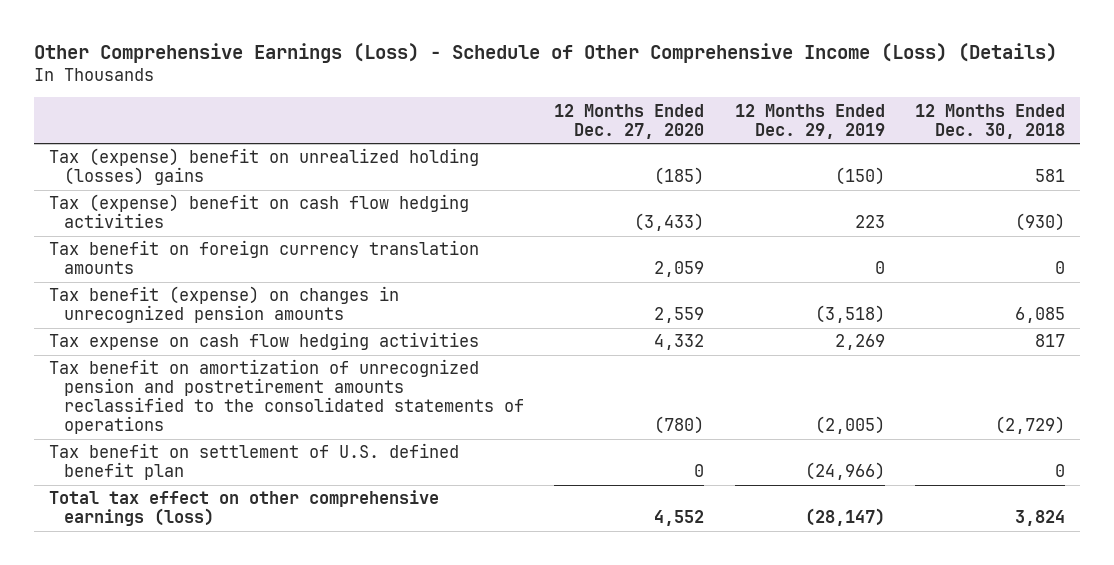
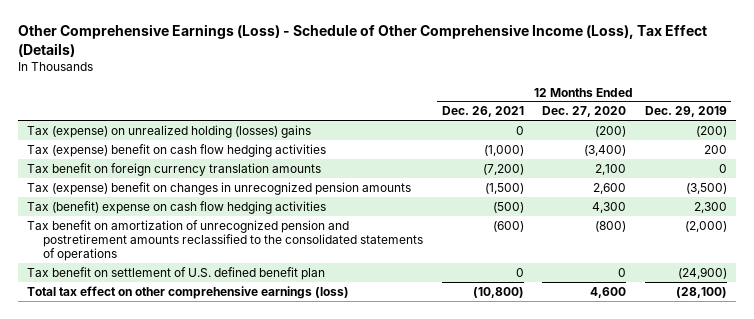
[33,42,1057,63] Other Comprehensive Earnings (Loss) - Schedule of Other Comprehensive Income (Loss) (Details) -> [17,24,707,58] Other Comprehensive Earnings (Loss) - Schedule of Other Comprehensive Income (Loss), Tax Effect (Details)
[915,103,1066,139] 12 Months Ended Dec. 30, 2018 -> none
none -> [441,106,524,118] Dec. 26, 2021
[48,148,479,186] Tax (expense) benefit on unrealized holding (losses) gains -> [26,124,311,138] Tax (expense) on unrealized holding (losses) gains
[654,167,705,186] (185) -> [595,125,627,137] (200)
[834,167,885,186] (150) -> [695,125,727,137] (200)
[634,213,705,232] (3,433) -> [584,144,627,156] (3,400)
[854,215,885,229] 223 -> [703,144,727,154] 200
[654,261,705,278] 2,059 -> [595,163,627,175] 2,100
[48,286,399,324] Tax benefit (expense) on changes in unrecognized pension amounts -> [26,181,411,195] Tax (expense) benefit on changes in unrecognized pension amounts
[654,307,705,324] 2,559 -> [593,182,627,194] 2,600
[814,305,885,324] (3,518) -> [685,182,727,194] (3,500)
[48,332,479,351] Tax expense on cash flow hedging activities -> [26,200,326,214] Tax (benefit) expense on cash flow hedging activities
[654,334,705,351] 4,332 -> [592,201,627,213] 4,300
[834,334,885,351] 2,269 -> [693,201,727,213] 2,300
[654,416,705,435] (780) -> [595,220,627,232] (800)
[814,416,885,435] (2,005) -> [684,220,727,232] (2,000)
[804,462,885,481] (24,966) -> [677,266,727,279] (24,900)
[654,510,705,527] 4,552 -> [590,286,627,298] 4,600
[804,508,885,527] (28,147) -> [675,286,727,298] (28,100)

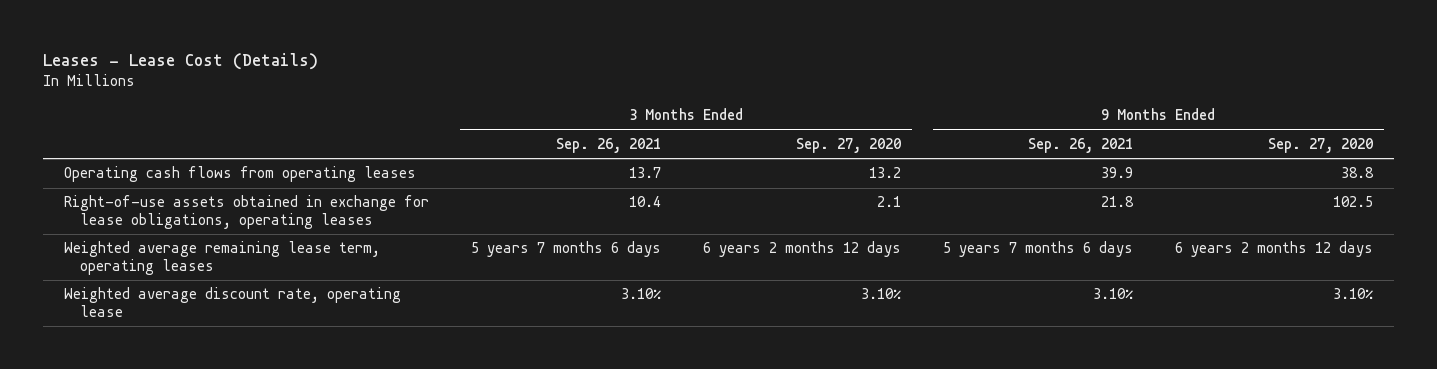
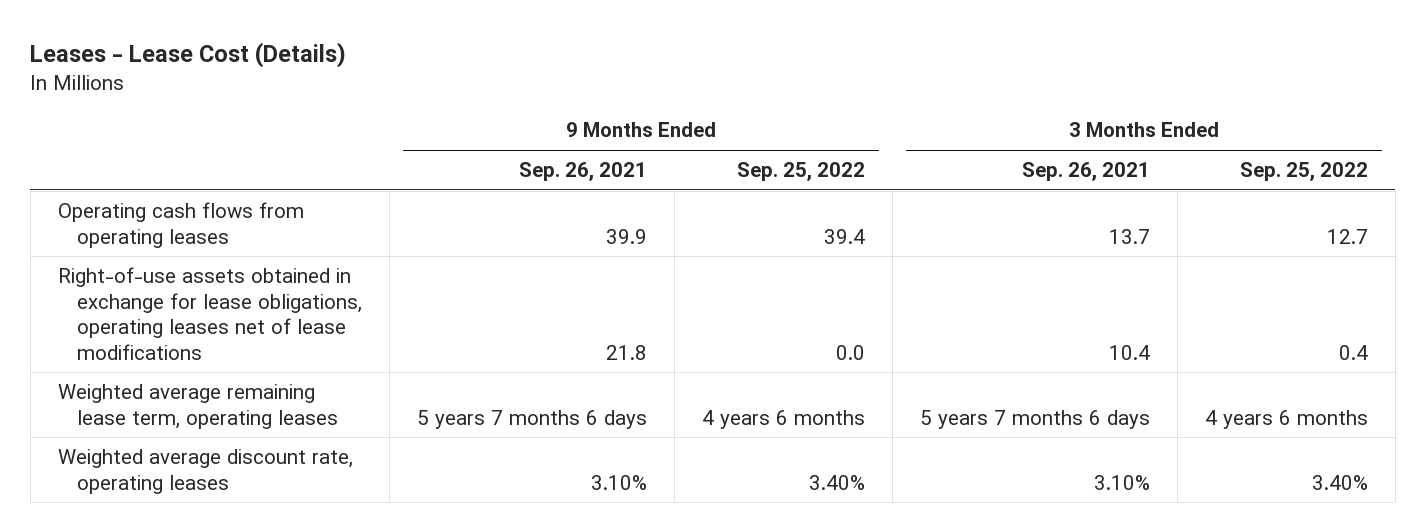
[796,138,902,154] Sep. 27, 2020 -> none
[1268,138,1374,154] Sep. 27, 2020 -> none
none -> [736,162,865,182] Sep. 25, 2022
none -> [1239,162,1368,182] Sep. 25, 2022
[63,195,429,230] Right-of-use assets obtained in exchange for lease obligations, operating leases -> [57,267,362,360] Right-of-use assets obtained in exchange for lease obligations, operating leases net of lease modifications
[63,287,401,318] Weighted average discount rate, operating lease -> [57,449,353,494] Weighted average discount rate, operating leases

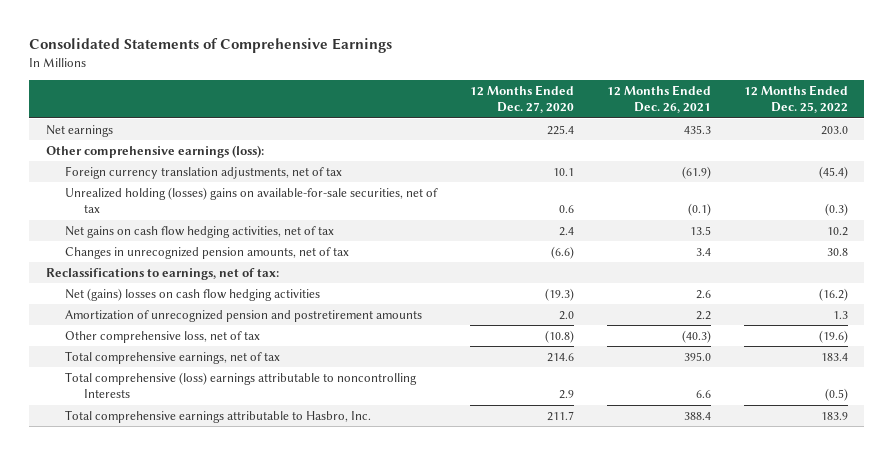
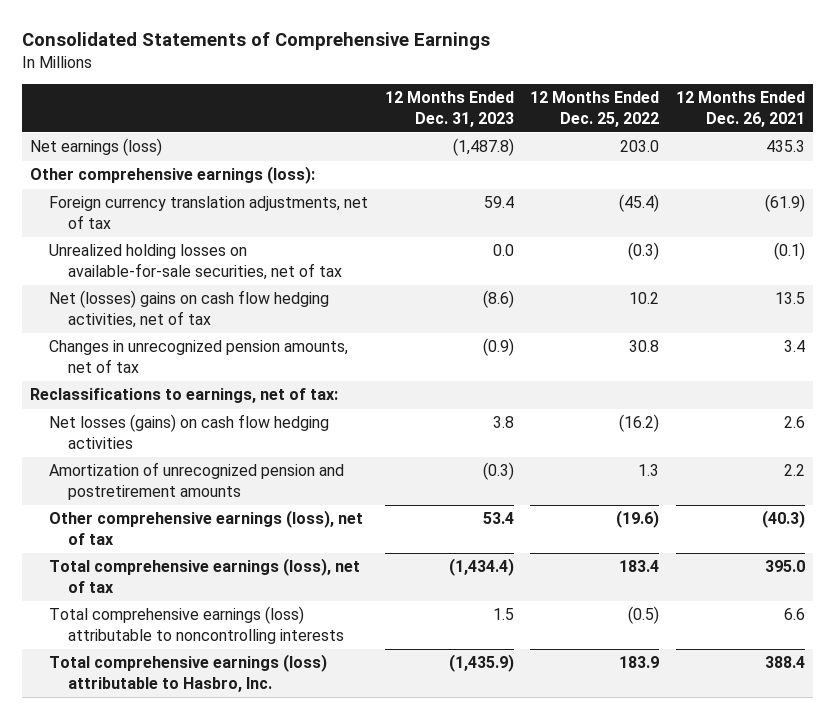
[469,84,574,114] 12 Months Ended Dec. 27, 2020 -> none
none -> [384,91,514,127] 12 Months Ended Dec. 31, 2023
[45,124,113,137] Net earnings -> [30,138,163,157] Net earnings (loss)
[64,186,438,214] Unrealized holding (losses) gains on available-for-sale securities, net of tax -> [49,244,343,280] Unrealized holding losses on available-for-sale securities, net of tax
[64,225,334,238] Net gains on cash flow hedging activities, net of tax -> [49,290,330,328] Net (losses) gains on cash flow hedging activities, net of tax
[64,287,320,301] Net (gains) losses on cash flow hedging activities -> [49,414,330,449] Net losses (gains) on cash flow hedging activities
[64,330,260,343] Other comprehensive loss, net of tax -> [49,510,364,545] Other comprehensive earnings (loss), net of tax
[64,350,280,364] Total comprehensive earnings, net of tax -> [49,558,361,593] Total comprehensive earnings (loss), net of tax
[64,371,417,399] Total comprehensive (loss) earnings attributable to noncontrolling Interests -> [49,606,345,644] Total comprehensive earnings (loss) attributable to noncontrolling interests
[64,409,371,423] Total comprehensive earnings attributable to Hasbro, Inc. -> [49,654,328,692] Total comprehensive earnings (loss) attributable to Hasbro, Inc.

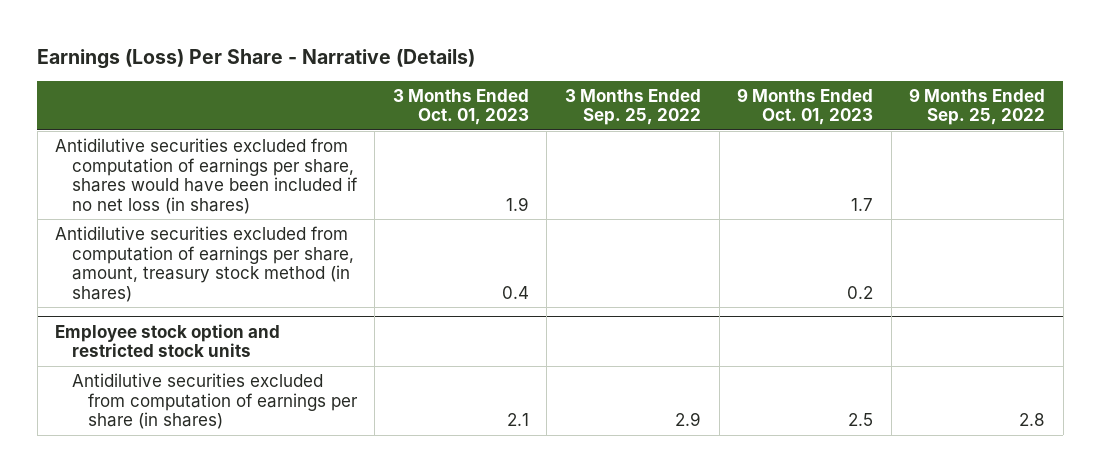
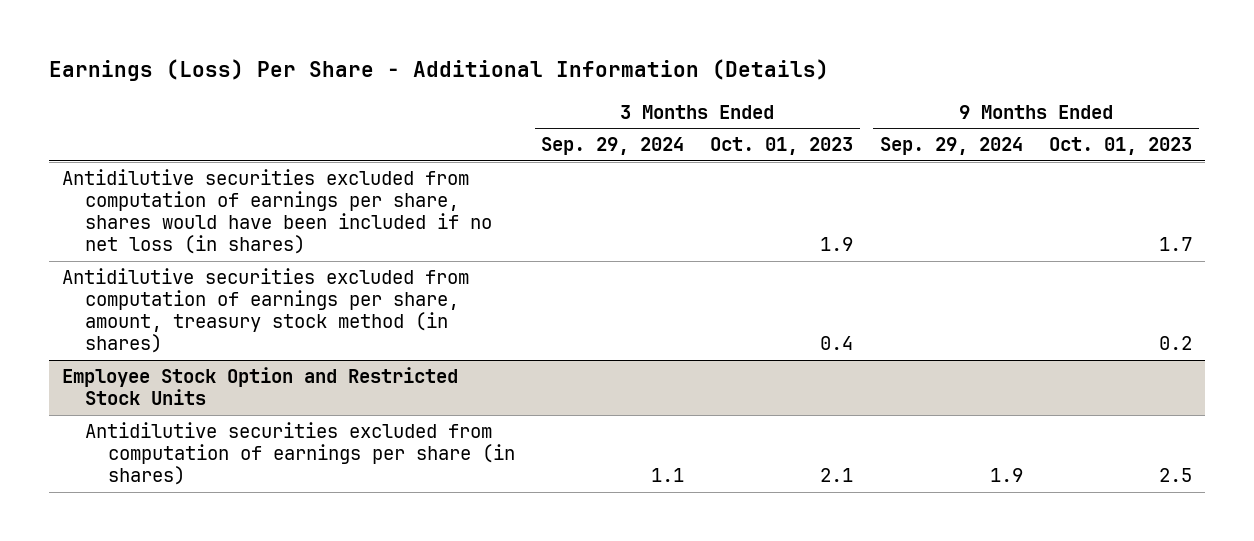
[37,48,476,69] Earnings (Loss) Per Share - Narrative (Details) -> [48,59,829,82] Earnings (Loss) Per Share - Additional Information (Details)
[565,88,702,126] 3 Months Ended Sep. 25, 2022 -> none
[909,87,1046,126] 9 Months Ended Sep. 25, 2022 -> none
none -> [541,137,685,156] Sep. 29, 2024
none -> [879,137,1023,156] Sep. 29, 2024
[55,323,281,358] Employee stock option and restricted stock units -> [61,366,458,406] Employee Stock Option and Restricted Stock Units

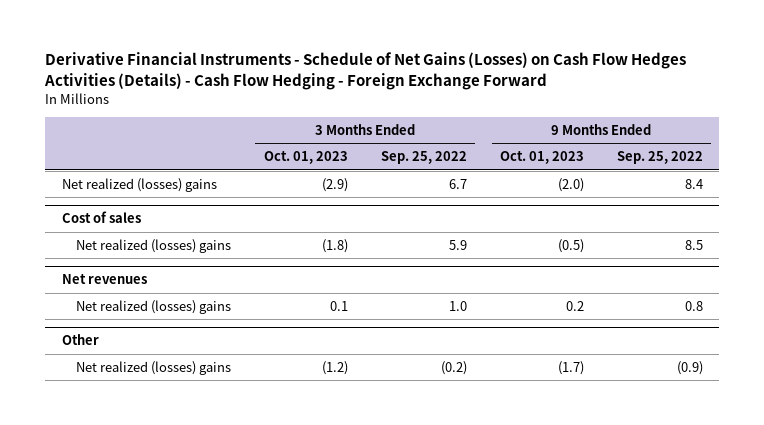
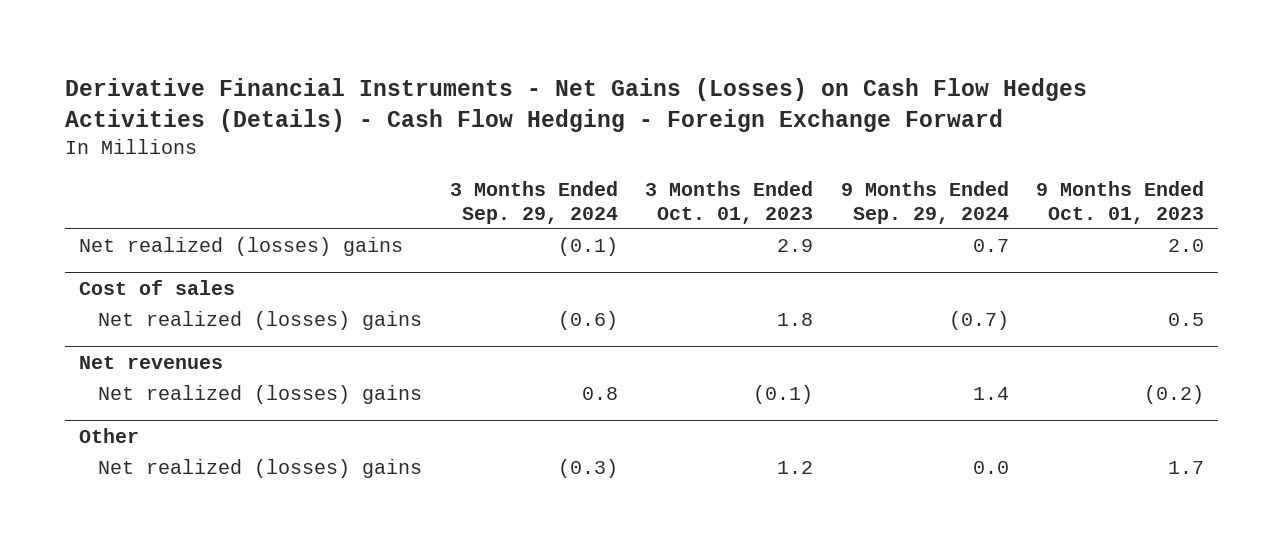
[43,52,686,91] Derivative Financial Instruments - Schedule of Net Gains (Losses) on Cash Flow Hedges Activities (Details) - Cash Flow Hedging - Foreign Exchange Forward -> [65,78,1088,133] Derivative Financial Instruments - Net Gains (Losses) on Cash Flow Hedges Activities (Details) - Cash Flow Hedging - Foreign Exchange Forward
[380,151,467,165] Sep. 25, 2022 -> none
[616,151,703,165] Sep. 25, 2022 -> none
none -> [449,181,618,224] 3 Months Ended Sep. 29, 2024
none -> [840,181,1009,224] 9 Months Ended Sep. 29, 2024
[321,177,348,192] (2.9) -> [777,239,814,253] 2.9
[557,177,584,192] (2.0) -> [1168,239,1205,253] 2.0
[321,238,348,253] (1.8) -> [777,313,814,327] 1.8
[557,238,584,253] (0.5) -> [1168,313,1205,327] 0.5
[329,300,348,311] 0.1 -> [753,385,814,405] (0.1)
[565,300,584,311] 0.2 -> [1144,385,1205,405] (0.2)
[321,360,348,375] (1.2) -> [777,461,814,475] 1.2
[557,360,584,375] (1.7) -> [1168,461,1205,475] 1.7

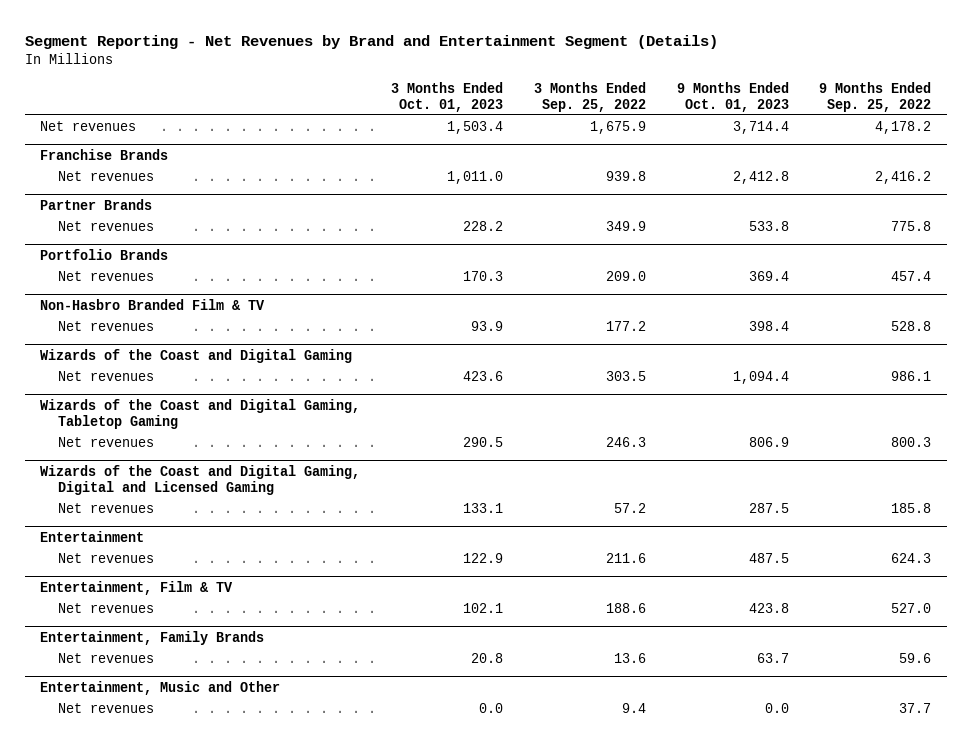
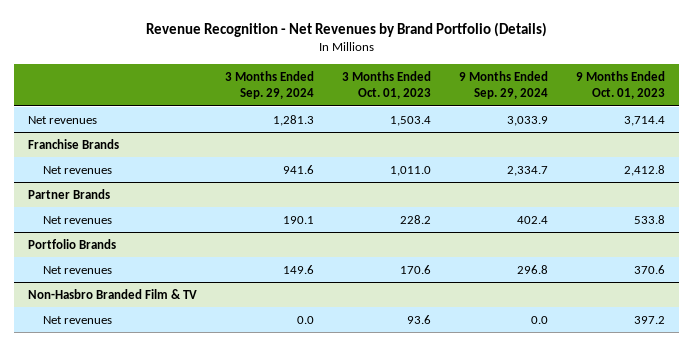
[24,34,718,49] Segment Reporting - Net Revenues by Brand and Entertainment Segment (Details) -> [145,22,547,38] Revenue Recognition - Net Revenues by Brand Portfolio (Details)
[533,81,646,112] 3 Months Ended Sep. 25, 2022 -> none
[819,81,932,112] 9 Months Ended Sep. 25, 2022 -> none
none -> [225,70,315,100] 3 Months Ended Sep. 29, 2024
none -> [459,70,549,100] 9 Months Ended Sep. 29, 2024
[463,271,504,282] 170.3 -> [400,264,432,274] 170.6
[748,271,789,282] 369.4 -> [634,264,666,274] 370.6
[40,349,353,364] Wizards of the Coast and Digital Gaming -> none
[57,371,154,382] Net revenues -> none
[40,399,361,429] Wizards of the Coast and Digital Gaming, Tabletop Gaming -> none
[57,437,154,448] Net revenues -> none
[40,465,361,495] Wizards of the Coast and Digital Gaming, Digital and Licensed Gaming -> none
[57,503,154,514] Net revenues -> none
[40,531,145,543] Entertainment -> none
[57,553,154,564] Net revenues -> none
[40,581,234,596] Entertainment, Film & TV -> none
[57,603,154,614] Net revenues -> none
[40,631,265,646] Entertainment, Family Brands -> none
[57,653,154,664] Net revenues -> none
[40,681,281,696] Entertainment, Music and Other -> none
[57,703,154,714] Net revenues -> none
[471,321,504,332] 93.9 -> [407,314,432,324] 93.6
[748,321,789,332] 398.4 -> [634,315,666,324] 397.2

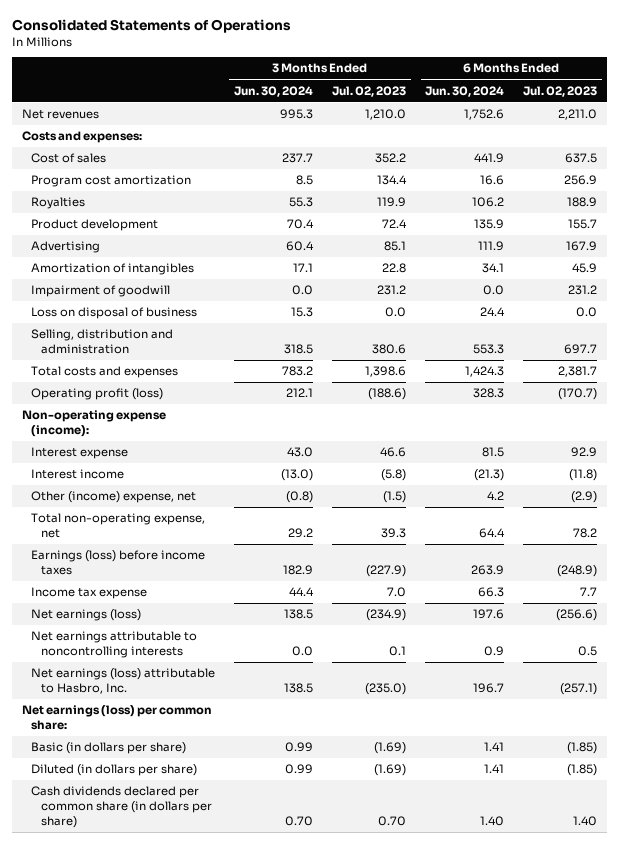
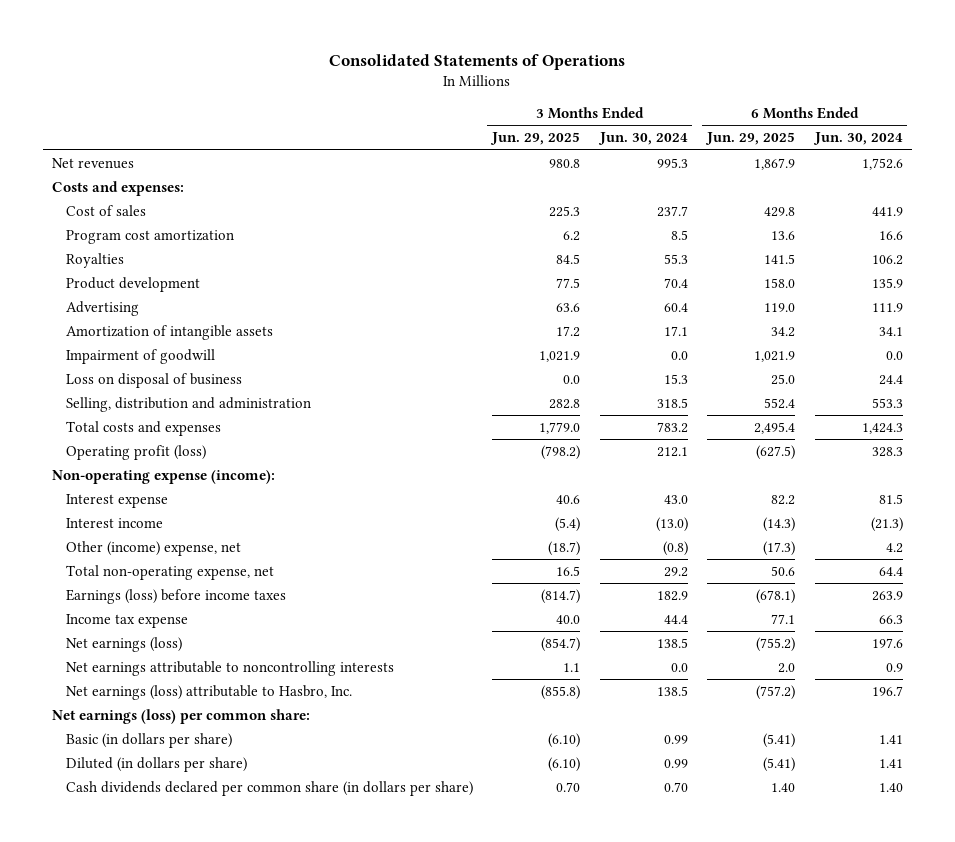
[332,85,407,97] Jul. 02, 2023 -> none
[523,85,598,97] Jul. 02, 2023 -> none
none -> [490,132,581,146] Jun. 29, 2025
none -> [705,132,796,146] Jun. 29, 2025
[31,263,195,276] Amortization of intangibles -> [65,325,273,341] Amortization of intangible assets

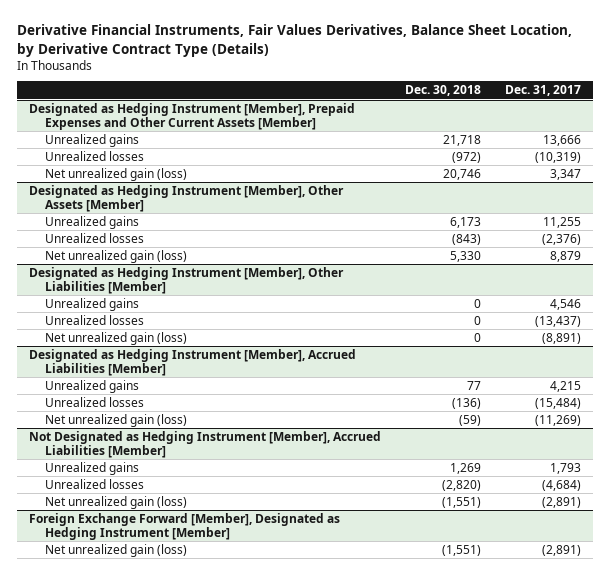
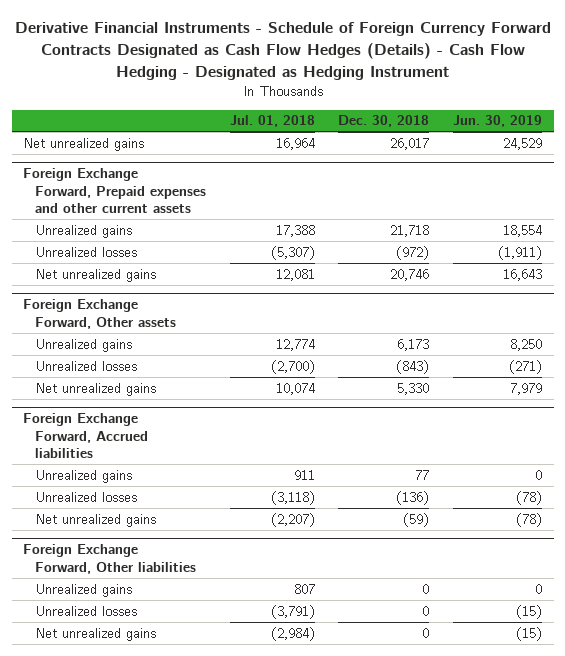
[17,24,573,57] Derivative Financial Instruments, Fair Values Derivatives, Balance Sheet Location, by Derivative Contract Type (Details) -> [14,22,551,80] Derivative Financial Instruments - Schedule of Foreign Currency Forward Contracts Designated as Cash Flow Hedges (Details) - Cash Flow Hedging - Designated as Hedging Instrument
[504,85,581,97] Dec. 31, 2017 -> none
none -> [229,115,315,128] Jul. 01, 2018
none -> [452,115,542,128] Jun. 30, 2019
[29,102,356,130] Designated as Hedging Instrument [Member], Prepaid Expenses and Other Current Assets [Member] -> none
none -> [23,137,145,151] Net unrealized gains
none -> [23,168,207,213] Foreign Exchange Forward, Prepaid expenses and other current assets
[29,184,345,212] Designated as Hedging Instrument [Member], Other Assets [Member] -> none
[44,167,187,181] Net unrealized gain (loss) -> [35,268,157,282] Net unrealized gains
none -> [23,299,177,329] Foreign Exchange Forward, Other assets
[29,266,345,294] Designated as Hedging Instrument [Member], Other Liabilities [Member] -> none
[44,297,139,311] Unrealized gains -> none
[44,314,144,325] Unrealized losses -> none
[44,331,187,345] Net unrealized gain (loss) -> none
[29,348,357,376] Designated as Hedging Instrument [Member], Accrued Liabilities [Member] -> none
[44,249,187,263] Net unrealized gain (loss) -> [35,382,157,396] Net unrealized gains
none -> [23,413,149,458] Foreign Exchange Forward, Accrued liabilities
[29,430,382,458] Not Designated as Hedging Instrument [Member], Accrued Liabilities [Member] -> none
[29,512,341,540] Foreign Exchange Forward [Member], Designated as Hedging Instrument [Member] -> none
[44,543,187,557] Net unrealized gain (loss) -> none
[44,413,187,427] Net unrealized gain (loss) -> [35,513,157,527] Net unrealized gains
none -> [23,544,197,574] Foreign Exchange Forward, Other liabilities
[450,462,482,474] 1,269 -> [422,583,430,594] 0
[442,479,482,491] (2,820) -> [422,605,430,616] 0
[44,495,187,509] Net unrealized gain (loss) -> [35,627,157,641] Net unrealized gains
[442,496,482,508] (1,551) -> [422,627,430,638] 0

